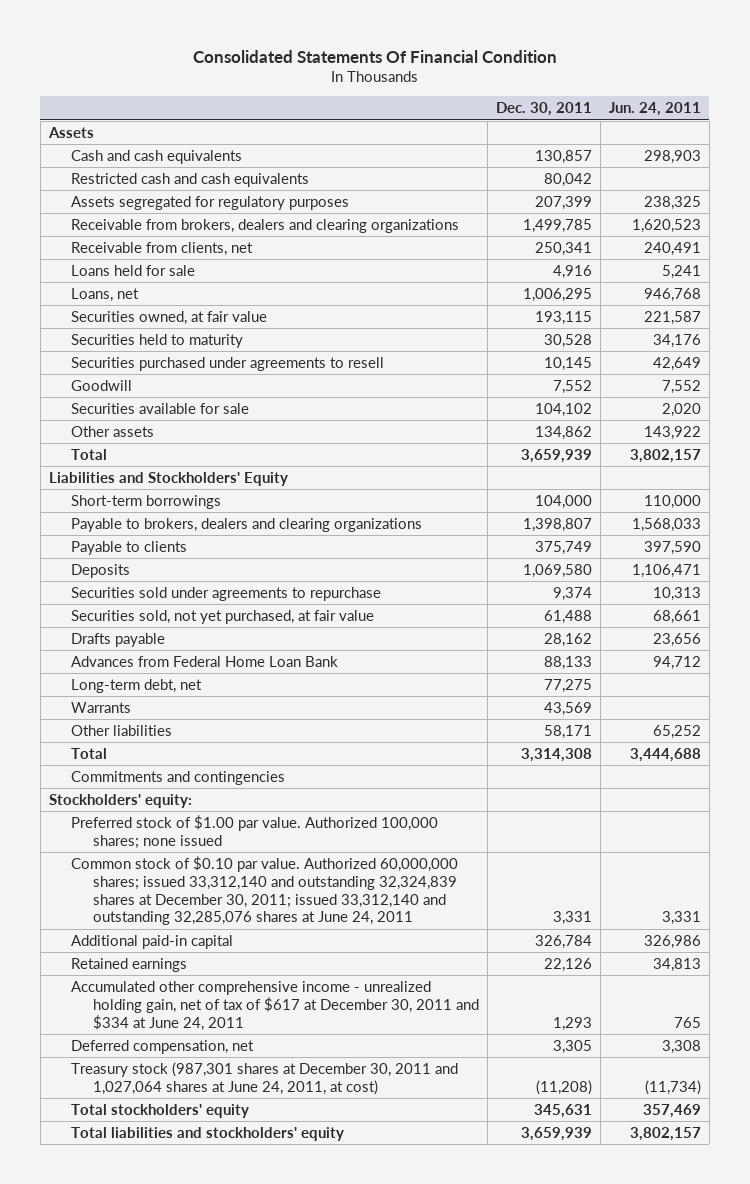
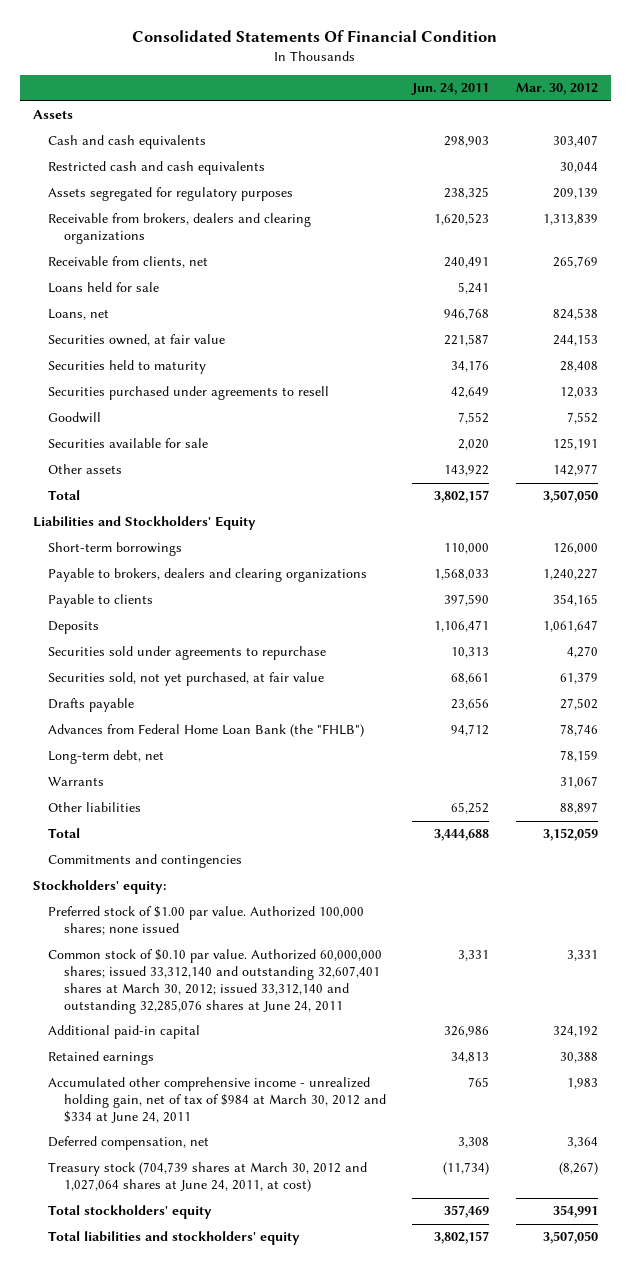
[495,102,592,117] Dec. 30, 2011 -> none
none -> [515,83,598,96] Mar. 30, 2012
[70,655,338,667] Advances from Federal Home Loan Bank -> [48,724,365,738] Advances from Federal Home Loan Bank (the "FHLB")
[70,855,458,926] Common stock of $0.10 par value. Authorized 60,000,000 shares; issued 33,312,140 and outstanding 32,324,839 shares at December 30, 2011; issued 33,312,140 and outstanding 32,285,076 shares at June 24, 2011 -> [48,949,383,1014] Common stock of $0.10 par value. Authorized 60,000,000 shares; issued 33,312,140 and outstanding 32,607,401 shares at March 30, 2012; issued 33,312,140 and outstanding 32,285,076 shares at June 24, 2011
[70,980,479,1031] Accumulated other comprehensive income - unrealized holding gain, net of tax of $617 at December 30, 2011 and $334 at June 24, 2011 -> [48,1077,386,1124] Accumulated other comprehensive income - unrealized holding gain, net of tax of $984 at March 30, 2012 and $334 at June 24, 2011
[70,1061,458,1095] Treasury stock (987,301 shares at December 30, 2011 and 1,027,064 shares at June 24, 2011, at cost) -> [48,1162,368,1193] Treasury stock (704,739 shares at March 30, 2012 and 1,027,064 shares at June 24, 2011, at cost)

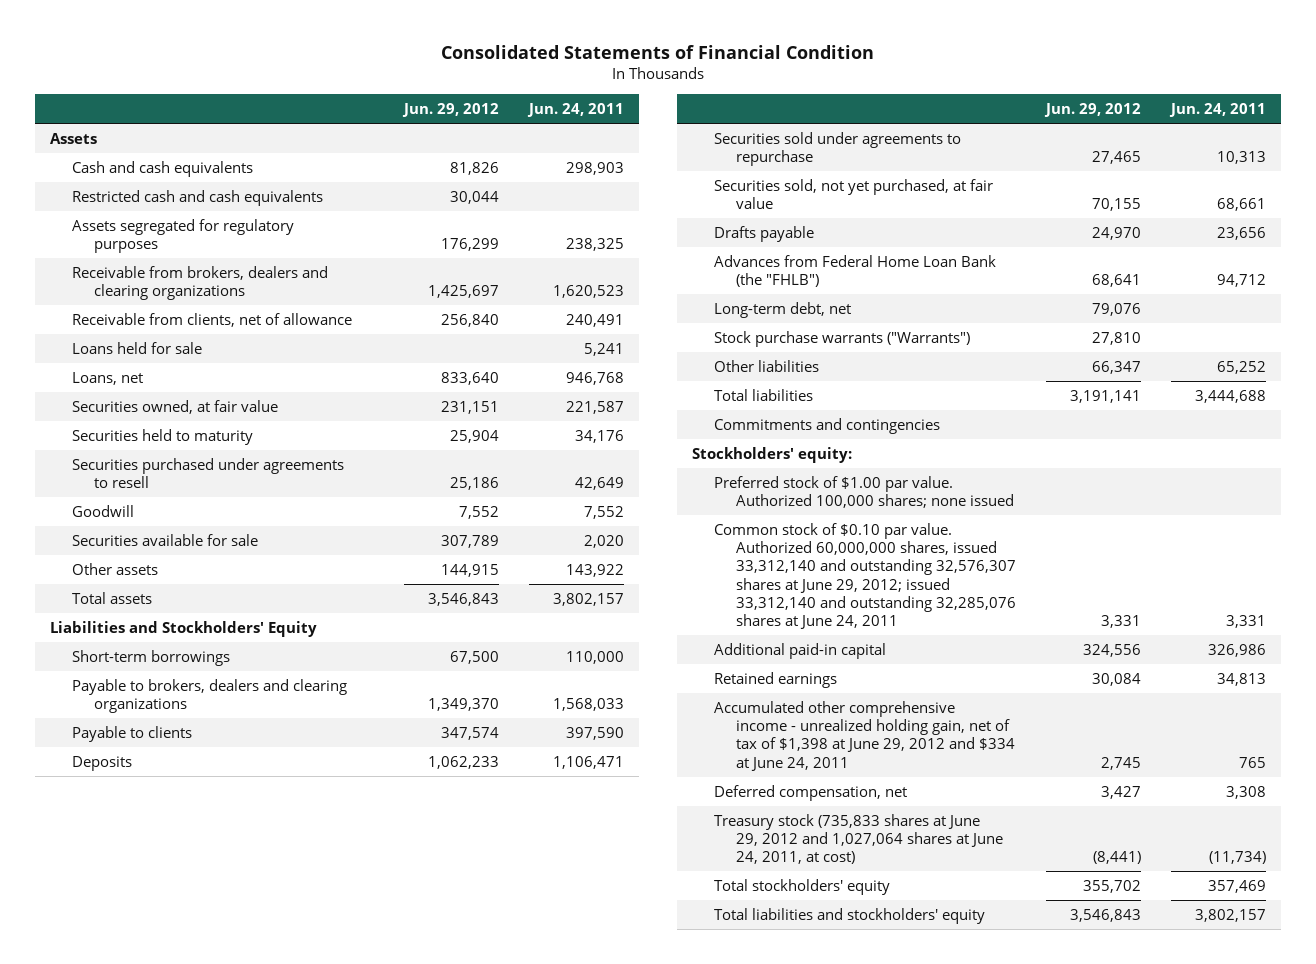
[132,29,498,42] Consolidated Statements Of Financial Condition -> [441,44,875,59] Consolidated Statements of Financial Condition
[515,83,598,96] Mar. 30, 2012 -> none
none -> [402,103,500,118] Jun. 29, 2012
[48,256,209,269] Receivable from clients, net -> [72,312,353,327] Receivable from clients, net of allowance
[48,490,81,501] Total -> [72,591,153,604] Total assets
[48,777,105,787] Warrants -> [713,330,970,347] Stock purchase warrants ("Warrants")
[48,828,81,839] Total -> [713,388,813,401] Total liabilities
[48,949,383,1014] Common stock of $0.10 par value. Authorized 60,000,000 shares; issued 33,312,140 and outstanding 32,607,401 shares at March 30, 2012; issued 33,312,140 and outstanding 32,285,076 shares at June 24, 2011 -> [713,522,1016,630] Common stock of $0.10 par value. Authorized 60,000,000 shares, issued 33,312,140 and outstanding 32,576,307 shares at June 29, 2012; issued 33,312,140 and outstanding 32,285,076 shares at June 24, 2011
[48,1077,386,1124] Accumulated other comprehensive income - unrealized holding gain, net of tax of $984 at March 30, 2012 and $334 at June 24, 2011 -> [713,700,1015,771] Accumulated other comprehensive income - unrealized holding gain, net of tax of $1,398 at June 29, 2012 and $334 at June 24, 2011
[48,1162,368,1193] Treasury stock (704,739 shares at March 30, 2012 and 1,027,064 shares at June 24, 2011, at cost) -> [713,813,1003,865] Treasury stock (735,833 shares at June 29, 2012 and 1,027,064 shares at June 24, 2011, at cost)

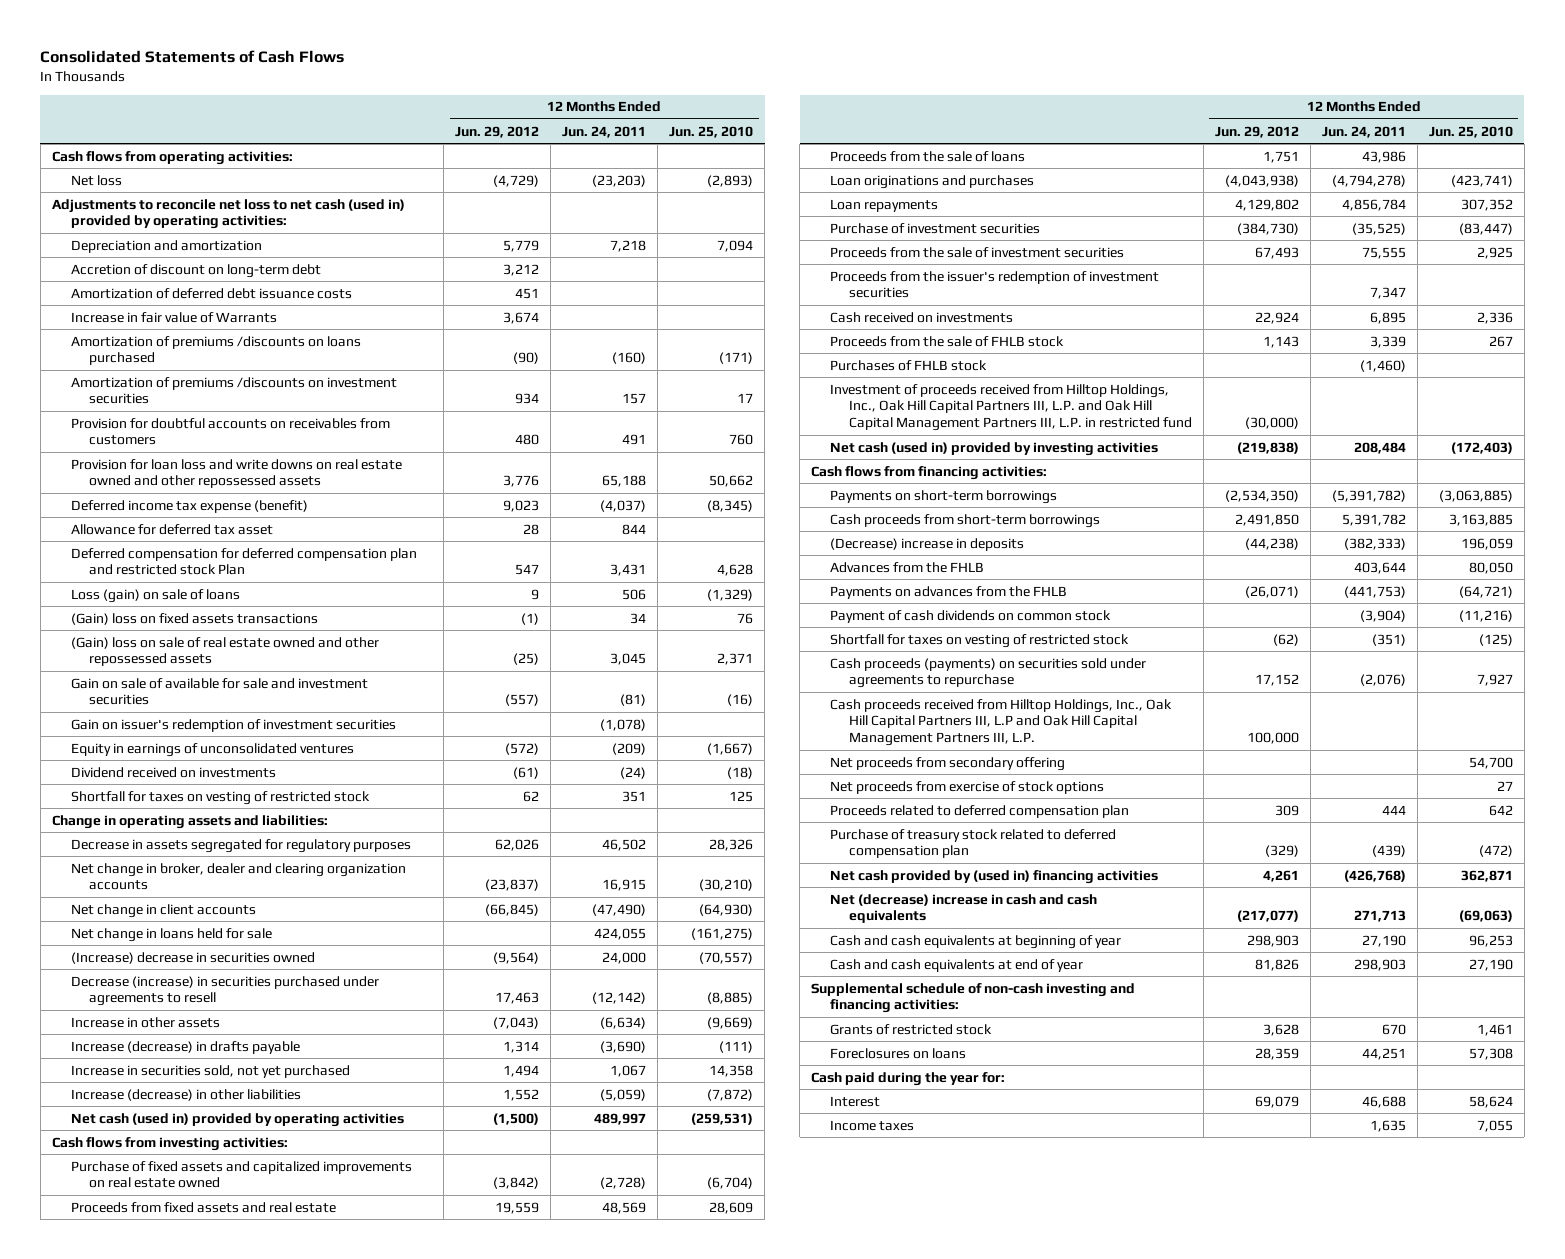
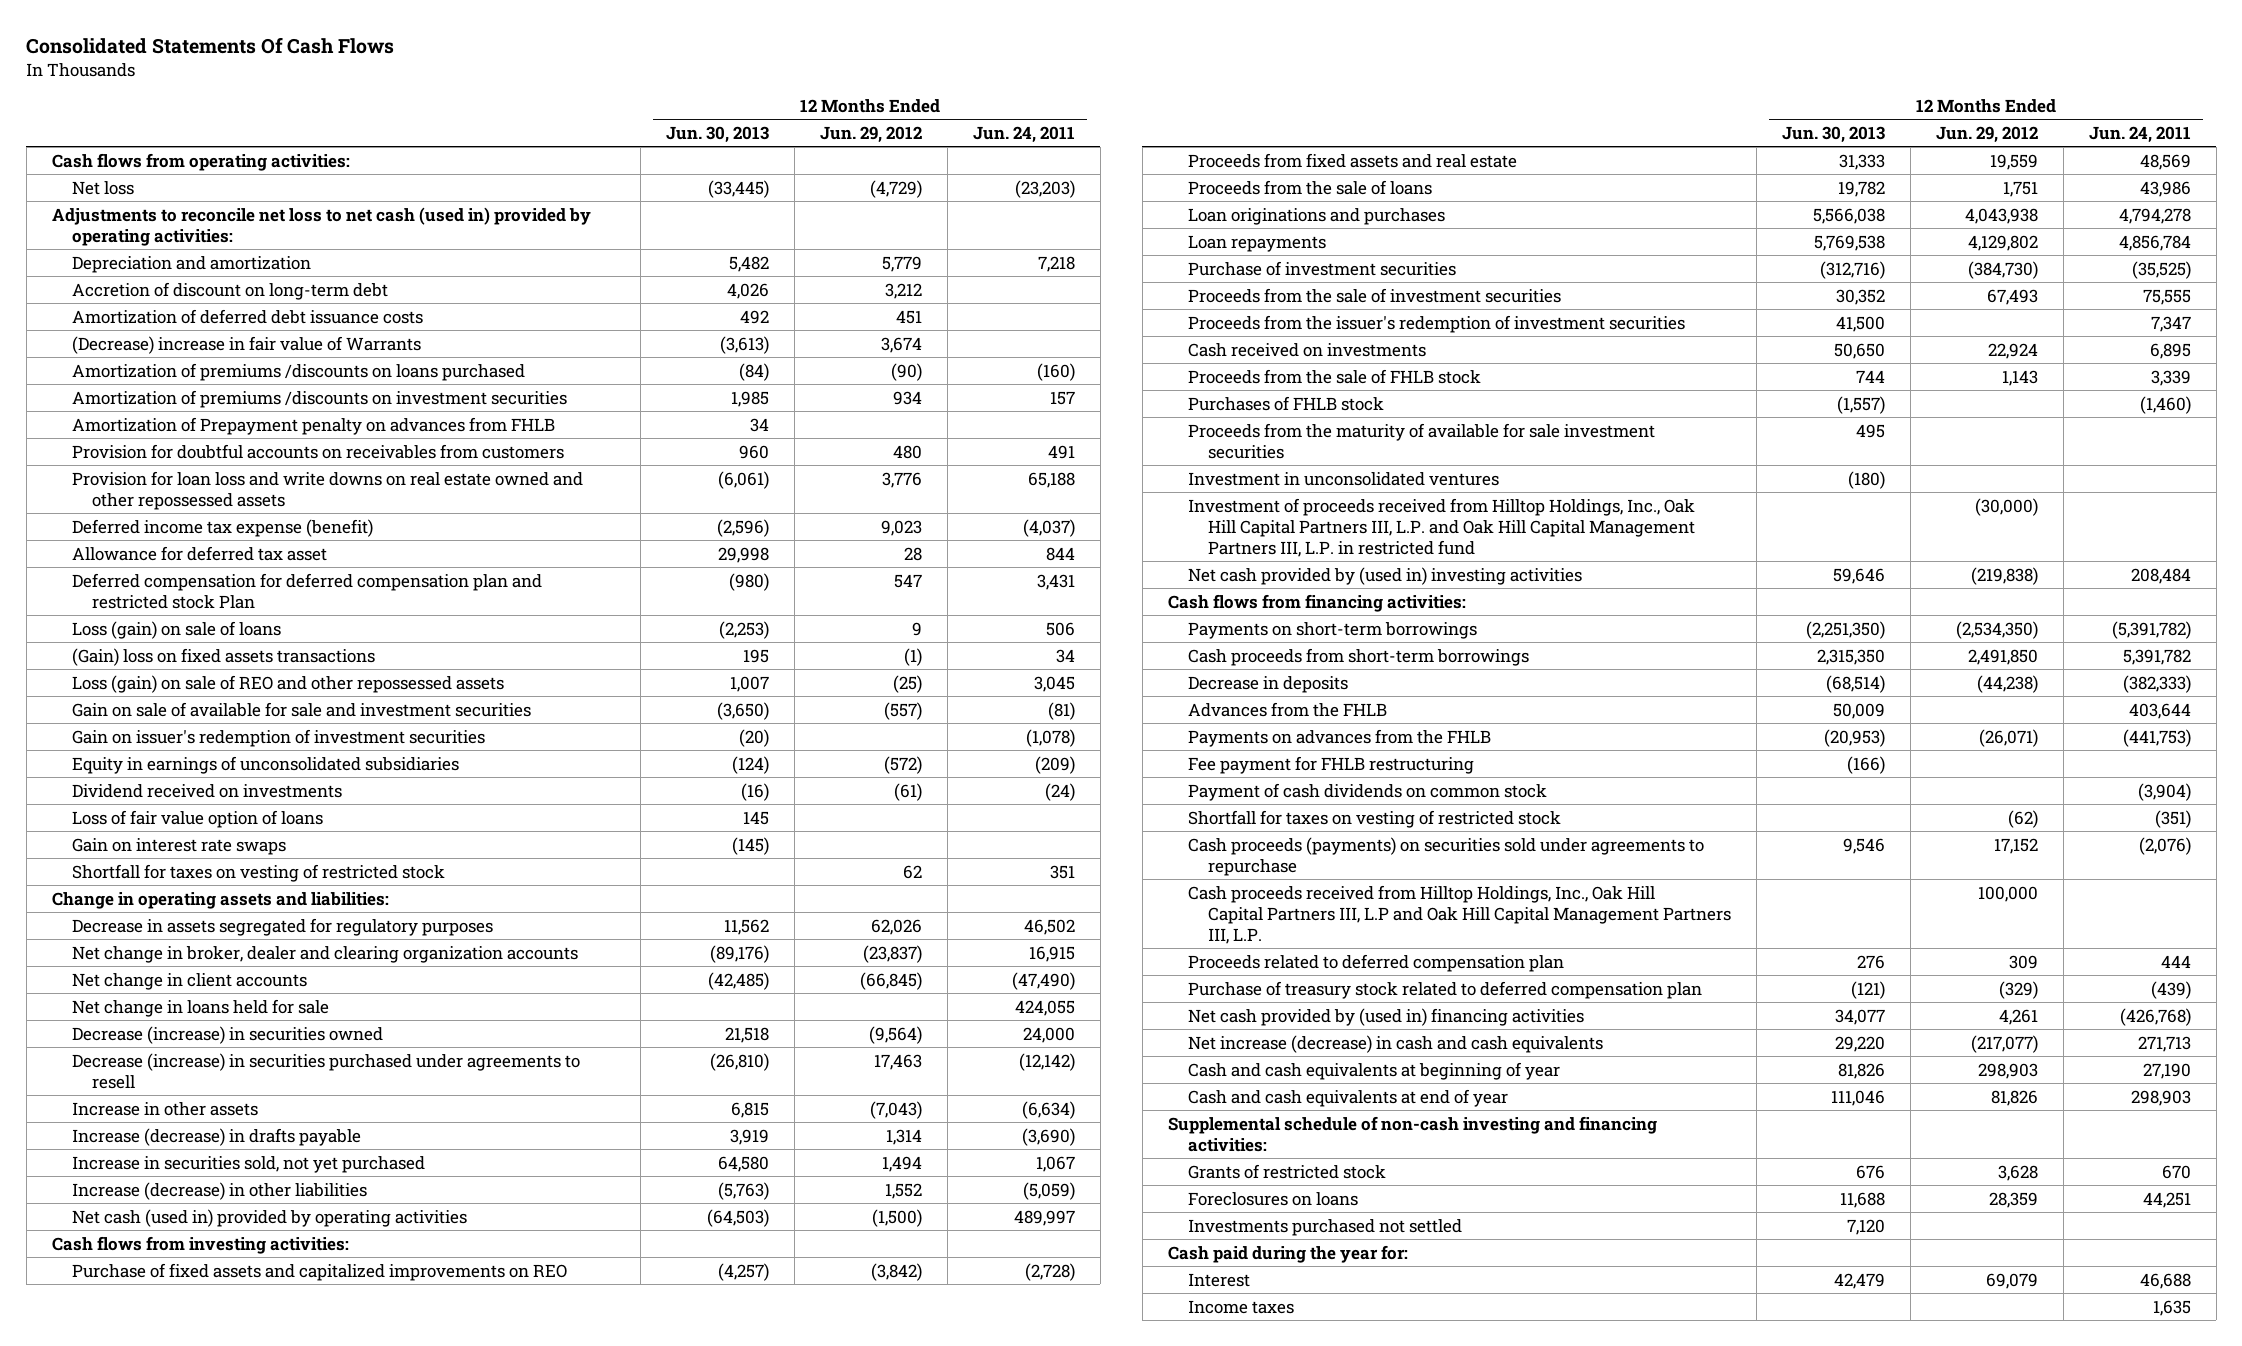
[40,50,345,64] Consolidated Statements of Cash Flows -> [26,36,395,54] Consolidated Statements Of Cash Flows
[669,125,754,138] Jun. 25, 2010 -> none
none -> [665,125,769,143] Jun. 30, 2013
[70,311,277,323] Increase in fair value of Warrants -> [71,335,421,354] (Decrease) increase in fair value of Warrants
none -> [71,416,555,435] Amortization of Prepayment penalty on advances from FHLB
[70,636,379,667] (Gain) loss on sale of real estate owned and other repossessed assets -> [71,674,504,693] Loss (gain) on sale of REO and other repossessed assets
[70,742,354,757] Equity in earnings of unconsolidated ventures -> [71,755,459,774] Equity in earnings of unconsolidated subsidiaries
none -> [71,809,323,828] Loss of fair value option of loans
none -> [71,837,286,855] Gain on interest rate swaps
[70,951,315,964] (Increase) decrease in securities owned -> [71,1025,383,1044] Decrease (increase) in securities owned
[70,1160,412,1189] Purchase of fixed assets and capitalized improvements on real estate owned -> [71,1262,567,1281] Purchase of fixed assets and capitalized improvements on REO
[1224,174,1299,187] (4,043,938) -> [1964,207,2038,224] 4,043,938
[1331,174,1406,187] (4,794,278) -> [2118,207,2191,224] 4,794,278
none -> [1188,422,1656,459] Proceeds from the maturity of available for sale investment securities
none -> [1188,471,1500,486] Investment in unconsolidated ventures
[829,441,1158,456] Net cash (used in) provided by investing activities -> [1188,566,1583,585] Net cash provided by (used in) investing activities
[829,537,1024,551] (Decrease) increase in deposits -> [1188,675,1349,693] Decrease in deposits
none -> [1188,755,1475,774] Fee payment for FHLB restructuring
[829,756,1065,771] Net proceeds from secondary offering -> none
[829,780,1104,794] Net proceeds from exercise of stock options -> none
[829,893,1097,924] Net (decrease) increase in cash and cash equivalents -> [1188,1034,1604,1053] Net increase (decrease) in cash and cash equivalents
none -> [1188,1218,1463,1236] Investments purchased not settled

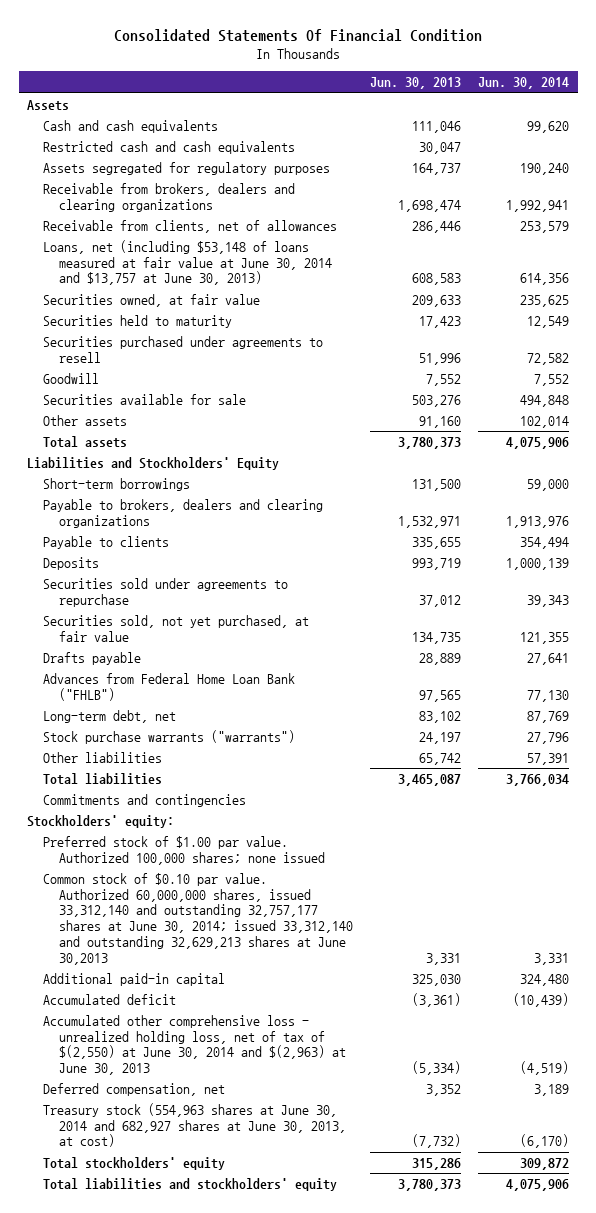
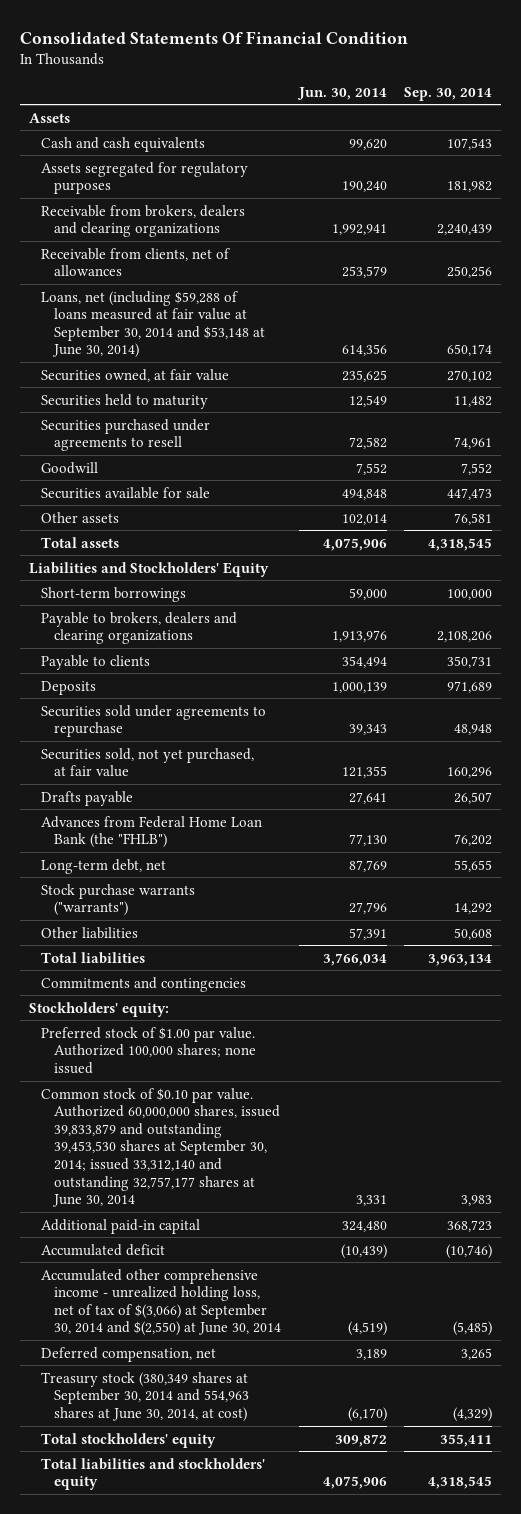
[370,77,462,90] Jun. 30, 2013 -> none
none -> [404,86,493,101] Sep. 30, 2014
[43,140,296,154] Restricted cash and cash equivalents -> none
[43,239,333,286] Loans, net (including $53,148 of loans measured at fair value at June 30, 2014 and $13,757 at June 30, 2013) -> [41,290,265,359] Loans, net (including $59,288 of loans measured at fair value at September 30, 2014 and $53,148 at June 30, 2014)
[43,672,296,701] Advances from Federal Home Loan Bank ("FHLB") -> [41,815,263,849] Advances from Federal Home Loan Bank (the "FHLB")
[43,872,354,965] Common stock of $0.10 par value. Authorized 60,000,000 shares, issued 33,312,140 and outstanding 32,757,177 shares at June 30, 2014; issued 33,312,140 and outstanding 32,629,213 shares at June 30,2013 -> [41,1087,280,1208] Common stock of $0.10 par value. Authorized 60,000,000 shares, issued 39,833,879 and outstanding 39,453,530 shares at September 30, 2014; issued 33,312,140 and outstanding 32,757,177 shares at June 30, 2014
[43,1014,347,1076] Accumulated other comprehensive loss - unrealized holding loss, net of tax of $(2,550) at June 30, 2014 and $(2,963) at June 30, 2013 -> [41,1268,281,1337] Accumulated other comprehensive income - unrealized holding loss, net of tax of $(3,066) at September 30, 2014 and $(2,550) at June 30, 2014
[43,1102,347,1148] Treasury stock (554,963 shares at June 30, 2014 and 682,927 shares at June 30, 2013, at cost) -> [41,1371,249,1422] Treasury stock (380,349 shares at September 30, 2014 and 554,963 shares at June 30, 2014, at cost)

